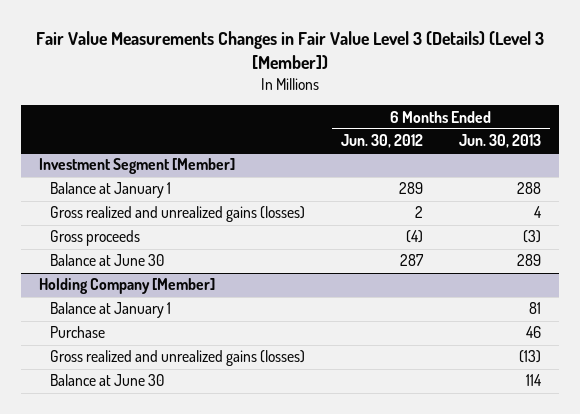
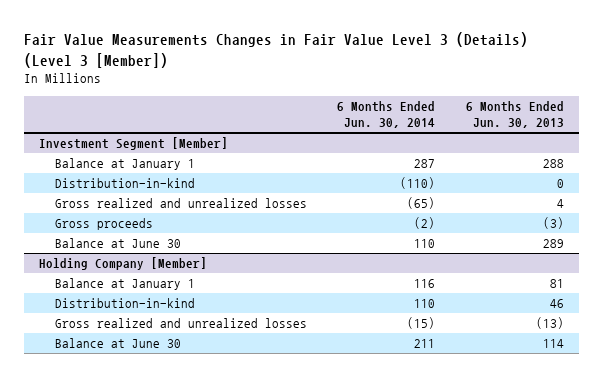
[341,134,424,149] Jun. 30, 2012 -> none
none -> [337,100,436,129] 6 Months Ended Jun. 30, 2014
none -> [54,178,195,189] Distribution-in-kind
[50,206,306,223] Gross realized and unrealized gains (losses) -> [54,198,307,209] Gross realized and unrealized losses
[50,326,106,339] Purchase -> none
none -> [54,298,195,309] Distribution-in-kind
[50,350,306,367] Gross realized and unrealized gains (losses) -> [54,318,307,329] Gross realized and unrealized losses

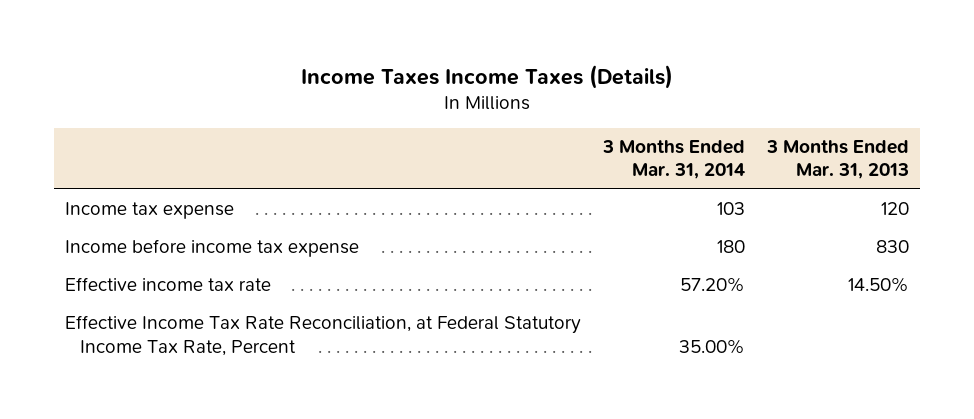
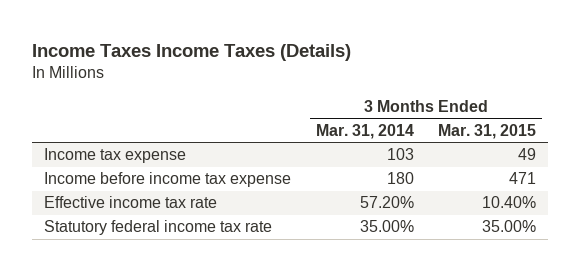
[766,140,910,180] 3 Months Ended Mar. 31, 2013 -> none
none -> [438,123,537,139] Mar. 31, 2015
[65,315,582,356] Effective Income Tax Rate Reconciliation, at Federal Statutory Income Tax Rate, Percent -> [44,220,273,236] Statutory federal income tax rate

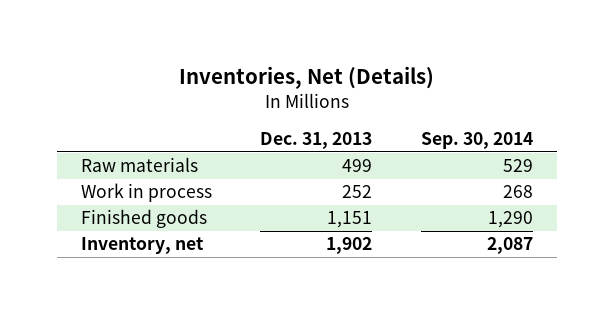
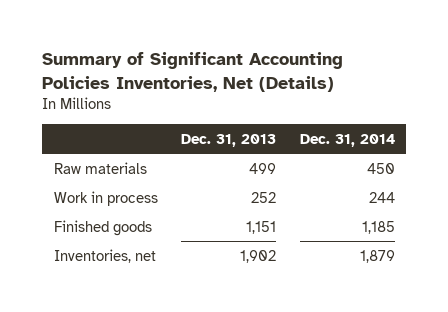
[178,66,434,90] Inventories, Net (Details) -> [41,52,343,92] Summary of Significant Accounting Policies Inventories, Net (Details)
[420,132,533,150] Sep. 30, 2014 -> none
none -> [299,133,395,147] Dec. 31, 2014
[80,237,204,255] Inventory, net -> [53,248,156,263] Inventories, net

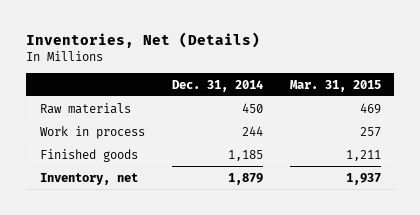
[41,52,343,92] Summary of Significant Accounting Policies Inventories, Net (Details) -> [26,31,261,48] Inventories, Net (Details)
[181,133,277,147] Dec. 31, 2013 -> none
none -> [289,79,381,92] Mar. 31, 2015
[53,248,156,263] Inventories, net -> [39,172,138,185] Inventory, net

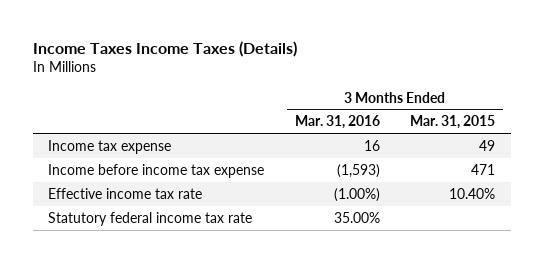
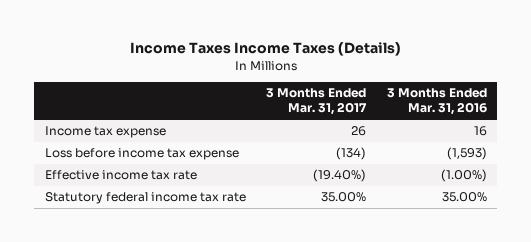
[410,115,496,130] Mar. 31, 2015 -> none
none -> [266,88,368,116] 3 Months Ended Mar. 31, 2017
[47,163,264,178] Income before income tax expense -> [44,148,239,161] Loss before income tax expense

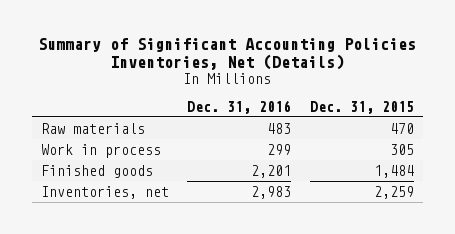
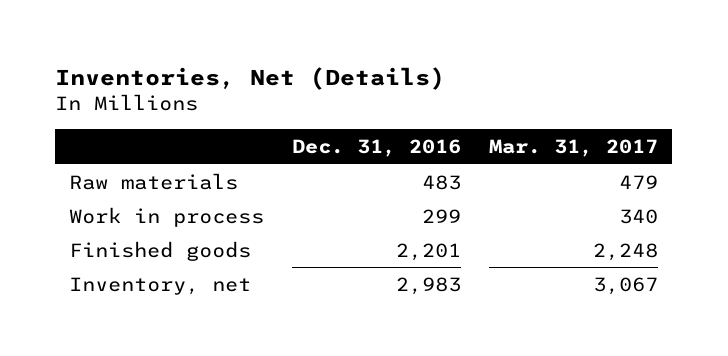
[38,37,417,71] Summary of Significant Accounting Policies Inventories, Net (Details) -> [55,66,446,90] Inventories, Net (Details)
[309,100,414,114] Dec. 31, 2015 -> none
none -> [489,138,659,157] Mar. 31, 2017
[41,186,170,200] Inventories, net -> [69,276,252,295] Inventory, net

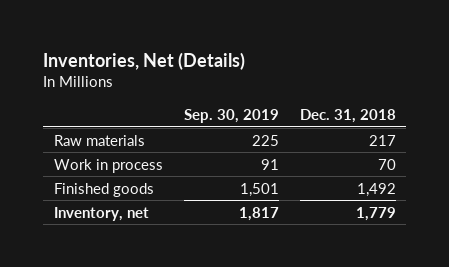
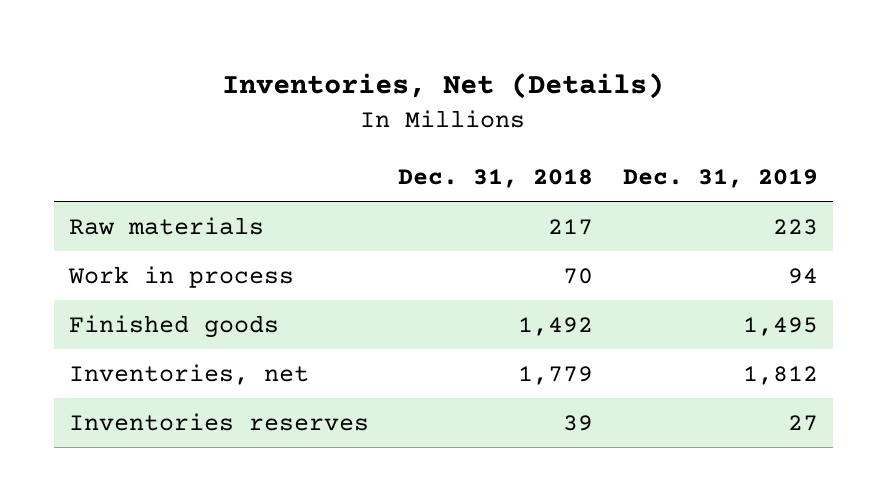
[183,108,279,123] Sep. 30, 2019 -> none
none -> [622,168,818,188] Dec. 31, 2019
[53,206,149,221] Inventory, net -> [68,363,309,385] Inventories, net
none -> [68,412,369,431] Inventories reserves

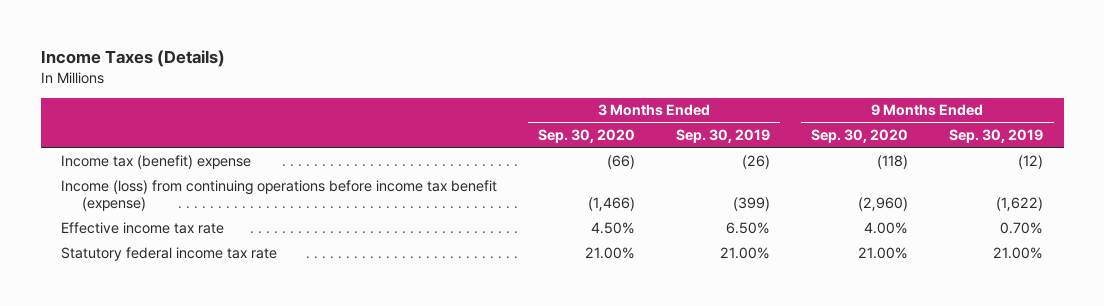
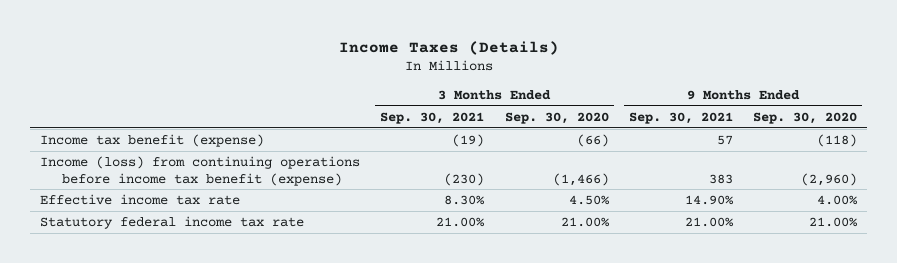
[676,128,771,143] Sep. 30, 2019 -> none
[949,128,1044,143] Sep. 30, 2019 -> none
none -> [380,111,485,124] Sep. 30, 2021
none -> [628,111,733,124] Sep. 30, 2021
[61,154,252,169] Income tax (benefit) expense -> [40,133,265,147] Income tax benefit (expense)

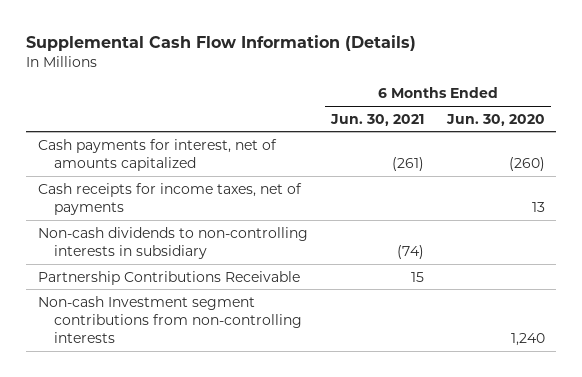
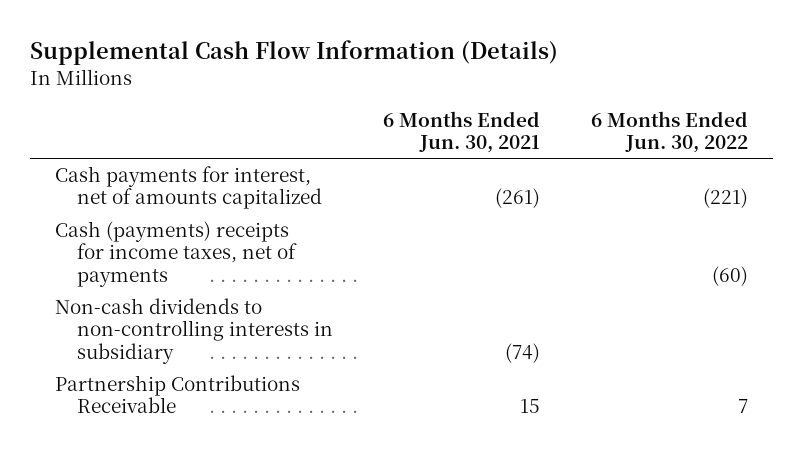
[445,113,545,126] Jun. 30, 2020 -> none
none -> [591,110,749,153] 6 Months Ended Jun. 30, 2022
[37,182,302,215] Cash receipts for income taxes, net of payments -> [54,221,297,287] Cash (payments) receipts for income taxes, net of payments
[37,295,302,344] Non-cash Investment segment contributions from non-controlling interests -> none

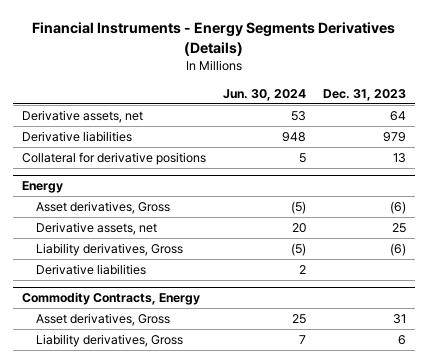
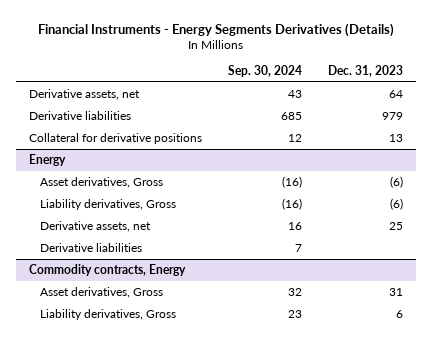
[222,88,306,101] Jun. 30, 2024 -> none
none -> [228,65,303,78] Sep. 30, 2024
[36,222,158,236] Derivative assets, net -> [39,220,151,232] Derivative assets, net
[21,292,200,306] Commodity Contracts, Energy -> [29,263,187,276] Commodity contracts, Energy

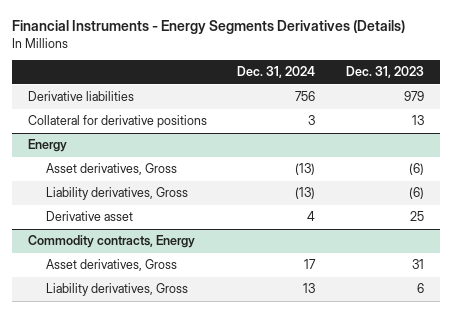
[228,65,303,78] Sep. 30, 2024 -> none
none -> [237,66,316,79] Dec. 31, 2024
[29,88,141,100] Derivative assets, net -> none
[39,242,142,252] Derivative liabilities -> none
[39,220,151,232] Derivative assets, net -> [45,211,133,222] Derivative asset

